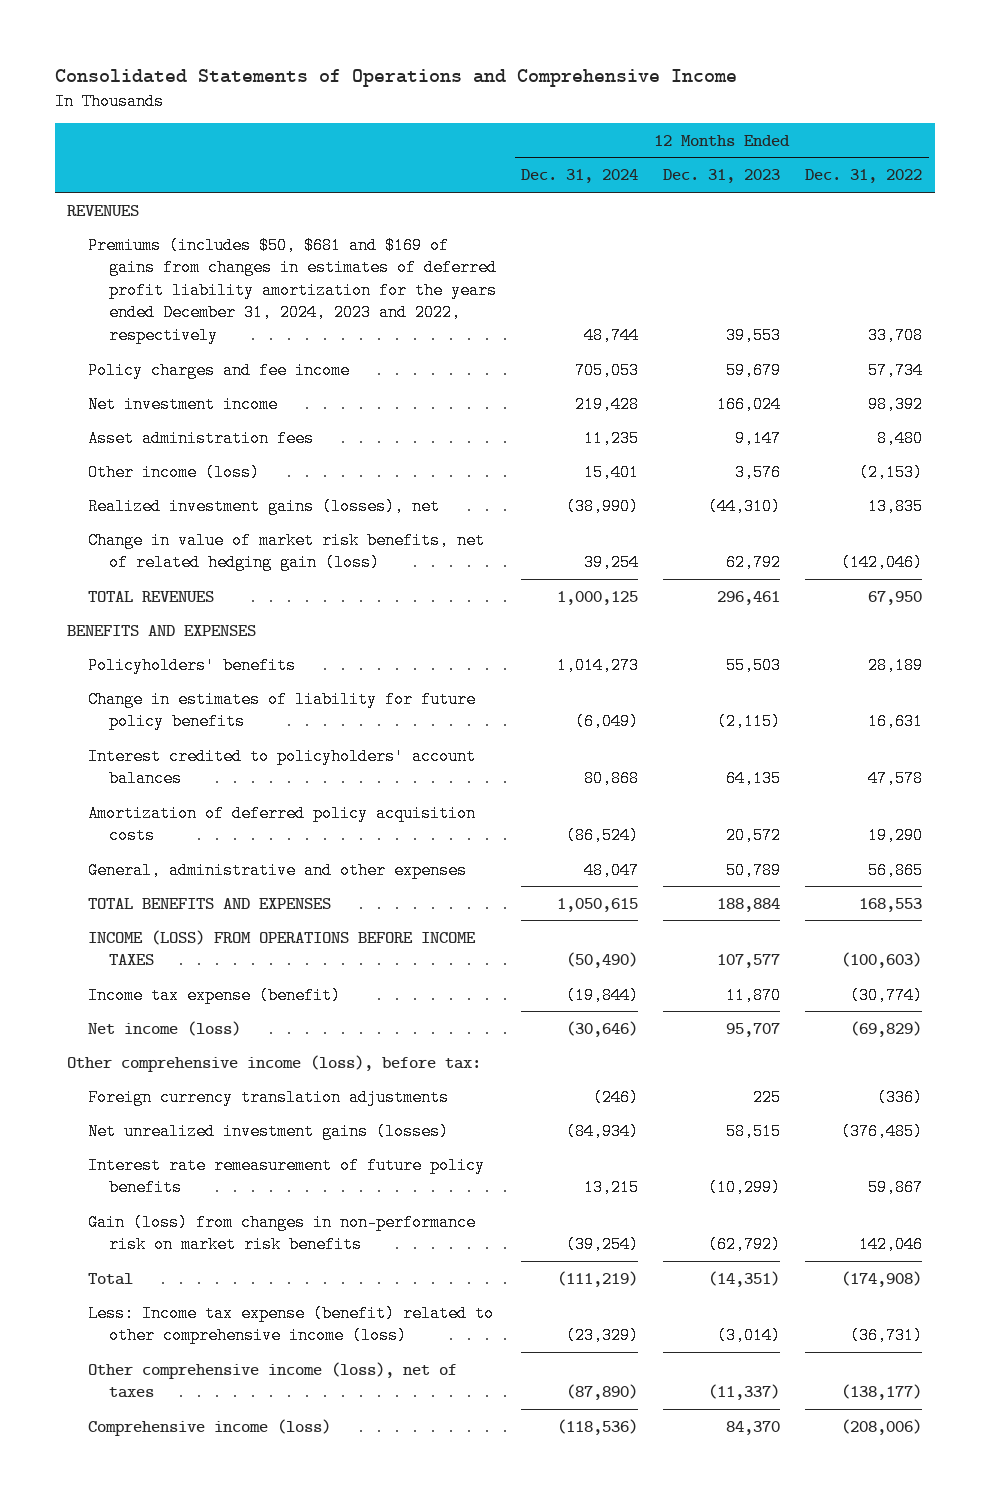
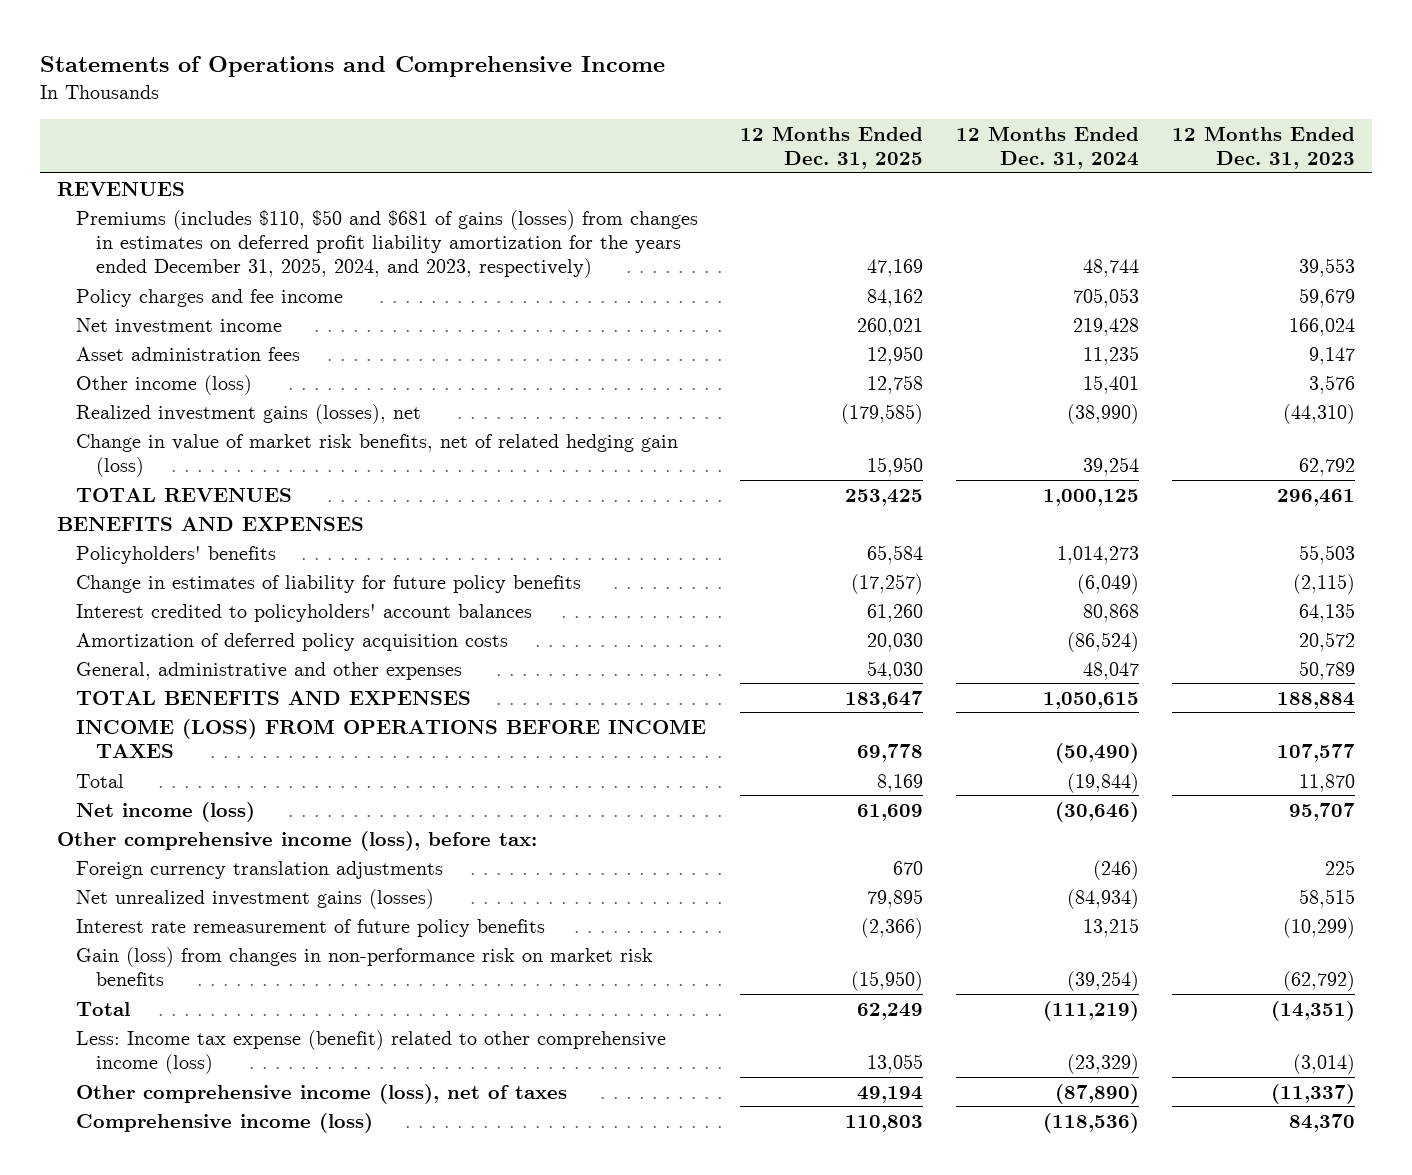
[54,69,737,88] Consolidated Statements of Operations and Comprehensive Income -> [40,55,666,77] Statements of Operations and Comprehensive Income
[805,169,923,184] Dec. 31, 2022 -> none
none -> [739,125,923,170] 12 Months Ended Dec. 31, 2025
[88,236,498,344] Premiums (includes $50, $681 and $169 of gains from changes in estimates of deferred profit liability amortization for the years ended December 31, 2024, 2023 and 2022, respectively -> [76,209,699,279] Premiums (includes $110, $50 and $681 of gains (losses) from changes in estimates on deferred profit liability amortization for the years ended December 31, 2025, 2024, and 2023, respectively)
[88,986,342,1004] Income tax expense (benefit) -> [76,773,125,788] Total

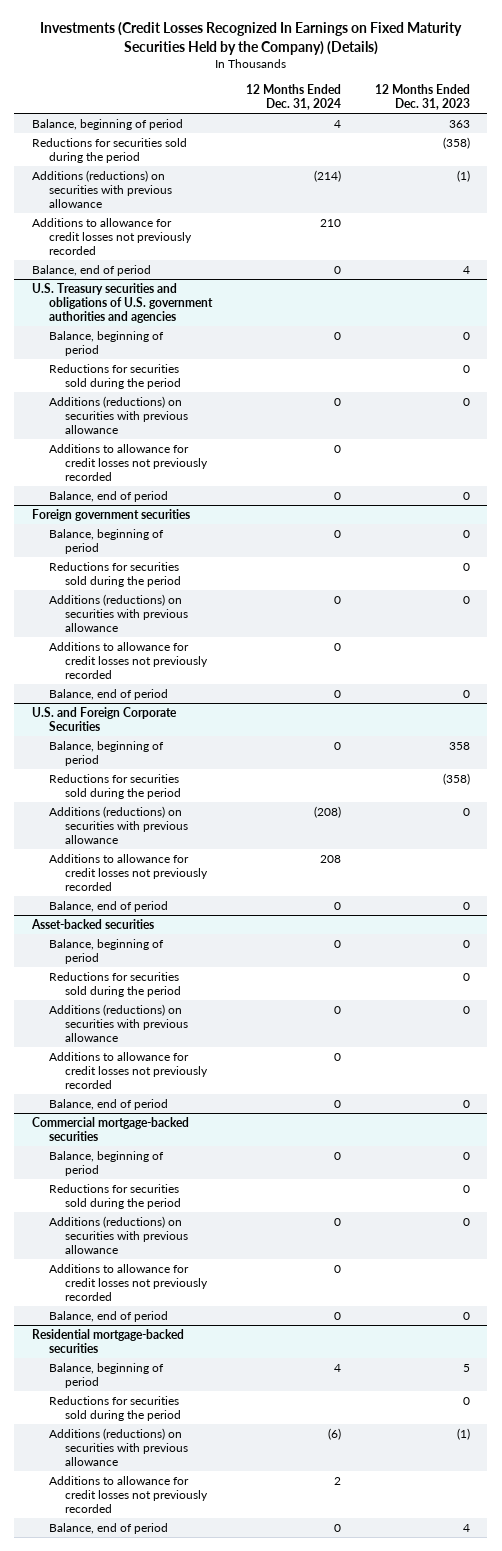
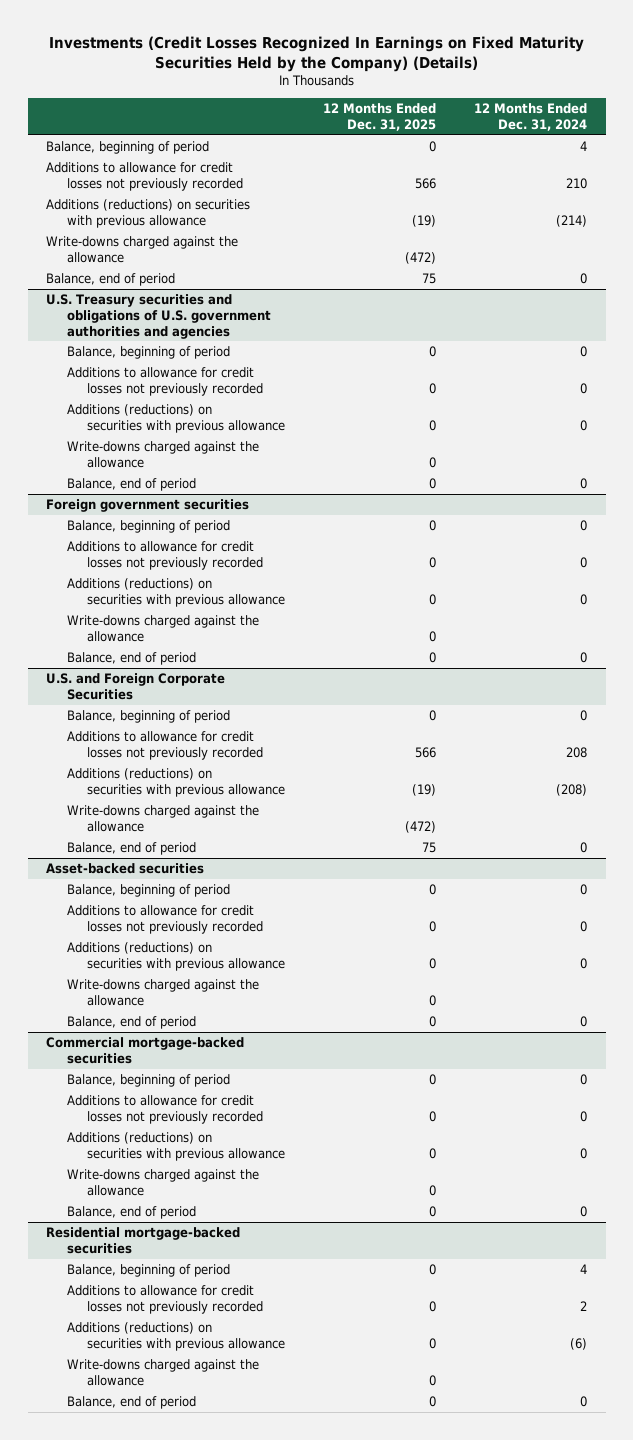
[375,84,471,111] 12 Months Ended Dec. 31, 2023 -> none
none -> [323,103,437,131] 12 Months Ended Dec. 31, 2025
[31,137,187,163] Reductions for securities sold during the period -> none
[31,169,172,208] Additions (reductions) on securities with previous allowance -> [46,199,251,228] Additions (reductions) on securities with previous allowance
none -> [46,236,239,263] Write-downs charged against the allowance
[48,363,182,389] Reductions for securities sold during the period -> none
[48,395,189,434] Additions (reductions) on securities with previous allowance -> [66,404,286,433] Additions (reductions) on securities with previous allowance
none -> [66,441,259,468] Write-downs charged against the allowance
[48,561,182,587] Reductions for securities sold during the period -> none
[48,593,189,632] Additions (reductions) on securities with previous allowance -> [66,578,286,607] Additions (reductions) on securities with previous allowance
none -> [66,615,259,642] Write-downs charged against the allowance
[48,773,182,799] Reductions for securities sold during the period -> none
[48,805,189,844] Additions (reductions) on securities with previous allowance -> [66,768,286,797] Additions (reductions) on securities with previous allowance
none -> [66,805,259,832] Write-downs charged against the allowance
[48,971,182,997] Reductions for securities sold during the period -> none
[48,1003,189,1042] Additions (reductions) on securities with previous allowance -> [66,942,286,971] Additions (reductions) on securities with previous allowance
none -> [66,979,259,1006] Write-downs charged against the allowance
[48,1183,182,1209] Reductions for securities sold during the period -> none
[48,1215,189,1254] Additions (reductions) on securities with previous allowance -> [66,1132,286,1161] Additions (reductions) on securities with previous allowance
none -> [66,1169,259,1196] Write-downs charged against the allowance
[48,1395,182,1421] Reductions for securities sold during the period -> none
[48,1427,189,1466] Additions (reductions) on securities with previous allowance -> [66,1322,286,1351] Additions (reductions) on securities with previous allowance
none -> [66,1359,259,1386] Write-downs charged against the allowance

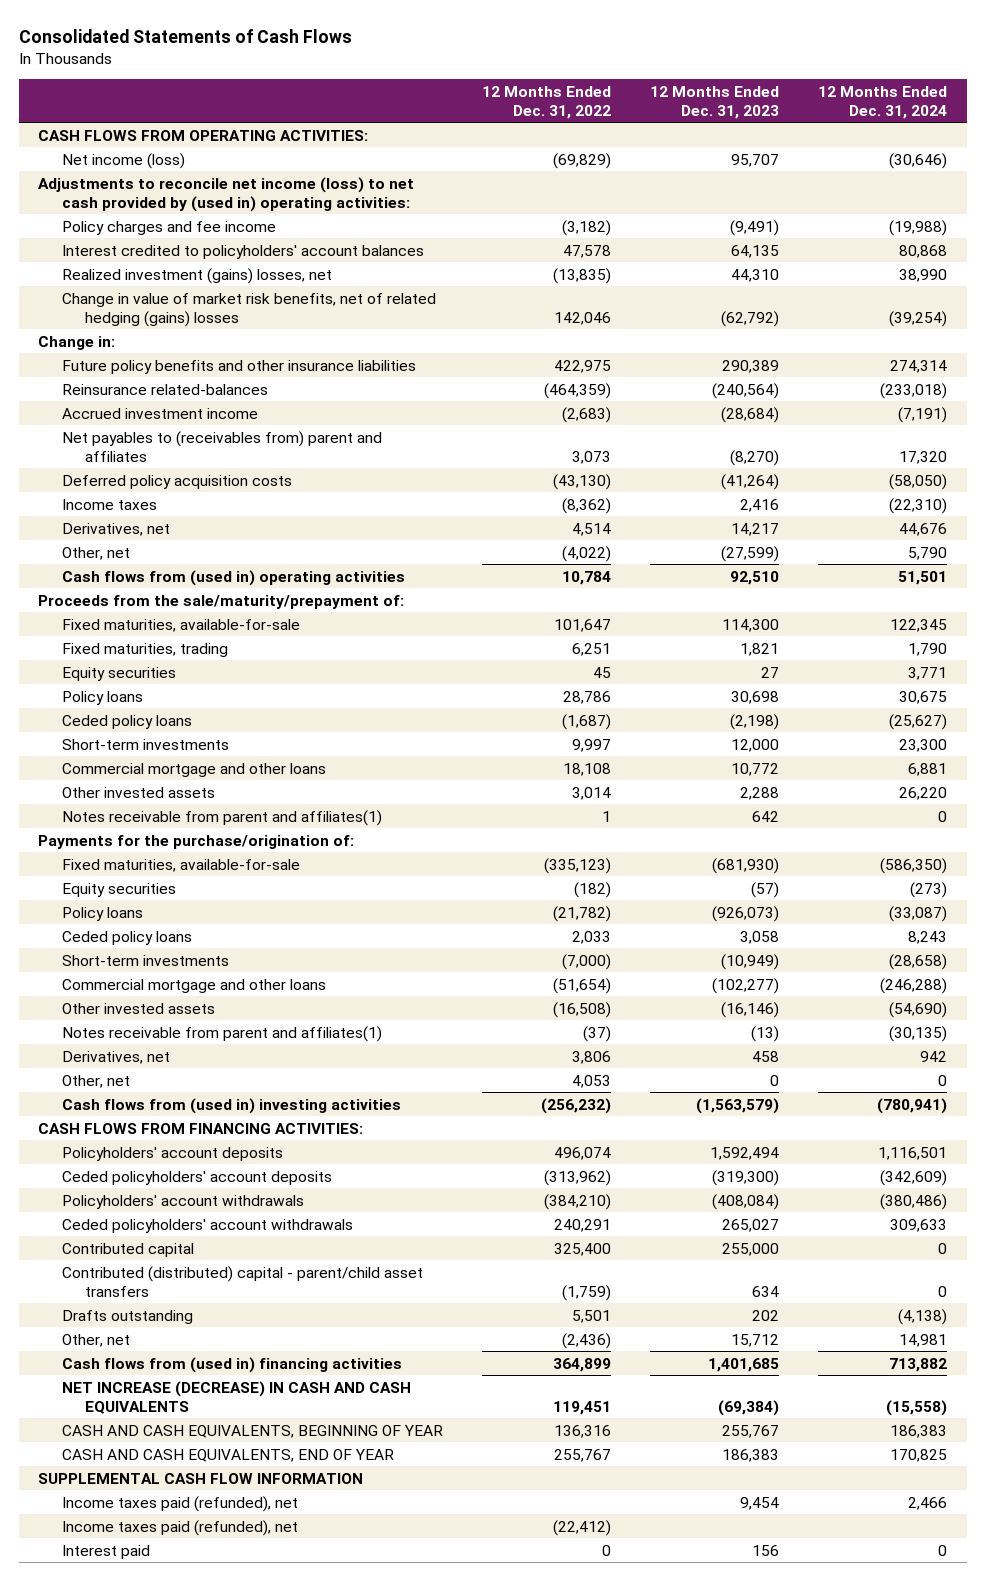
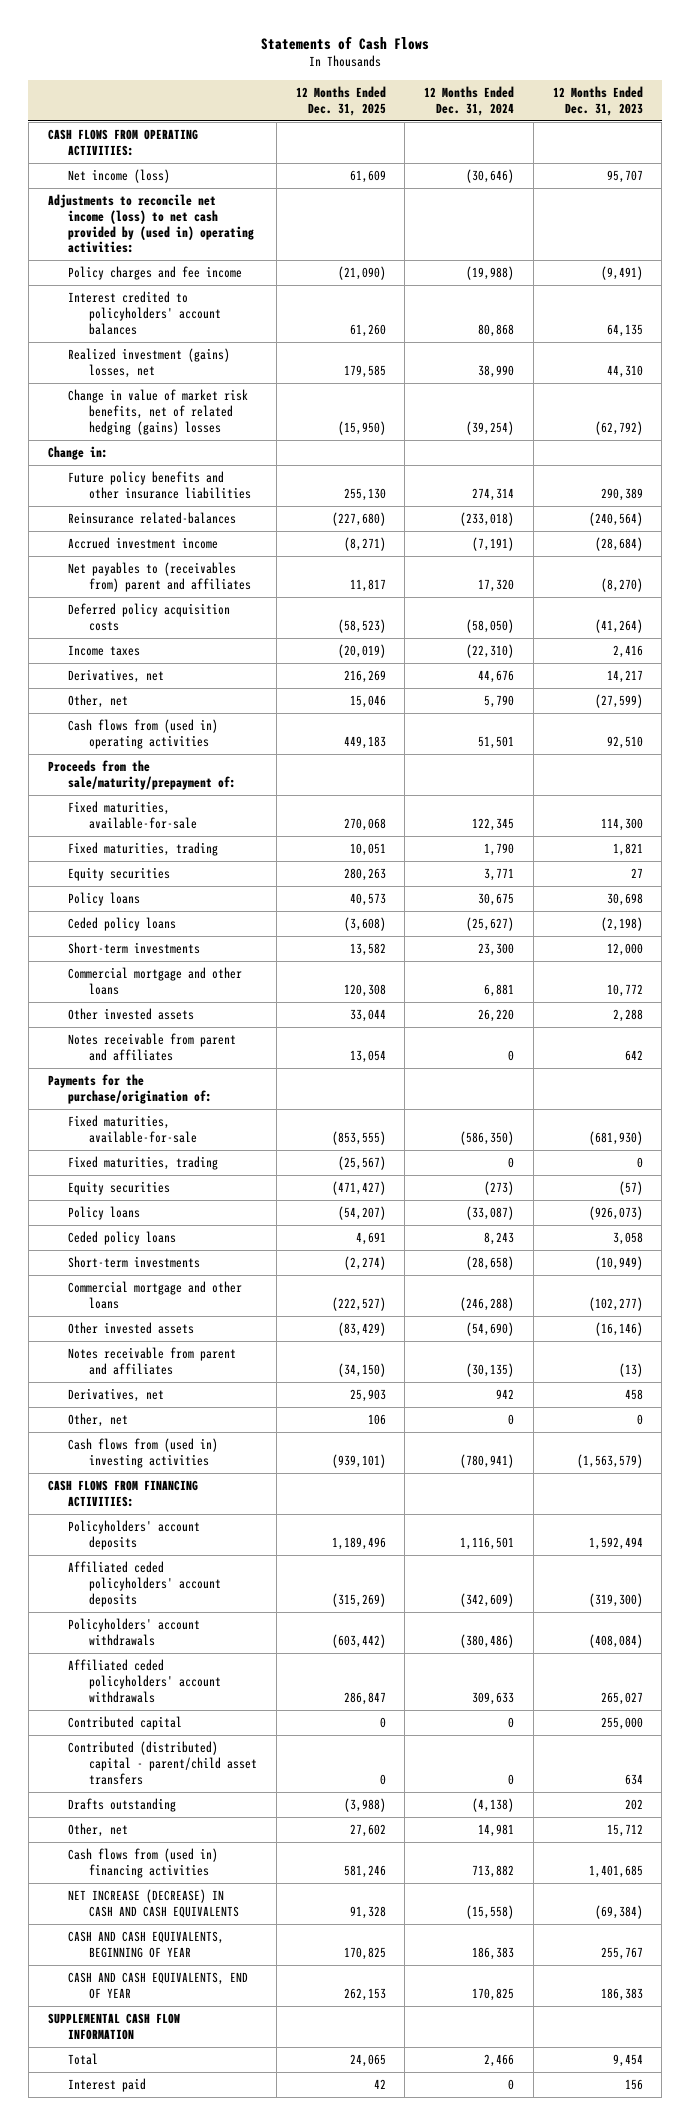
[18,28,352,43] Consolidated Statements of Cash Flows -> [261,35,430,50] Statements of Cash Flows
[481,85,611,119] 12 Months Ended Dec. 31, 2022 -> none
none -> [295,85,386,116] 12 Months Ended Dec. 31, 2025
[61,809,382,826] Notes receivable from parent and affiliates(1) -> [68,1033,237,1061] Notes receivable from parent and affiliates
none -> [68,1156,219,1171] Fixed maturities, trading
[61,1025,382,1042] Notes receivable from parent and affiliates(1) -> [68,1347,237,1375] Notes receivable from parent and affiliates
[61,1170,332,1185] Ceded policyholders' account deposits -> [68,1561,222,1607] Affiliated ceded policyholders' account deposits
[61,1218,353,1233] Ceded policyholders' account withdrawals -> [68,1659,222,1703] Affiliated ceded policyholders' account withdrawals
[61,1519,298,1536] Income taxes paid (refunded), net -> none
[61,1495,298,1512] Income taxes paid (refunded), net -> [68,2053,99,2066] Total

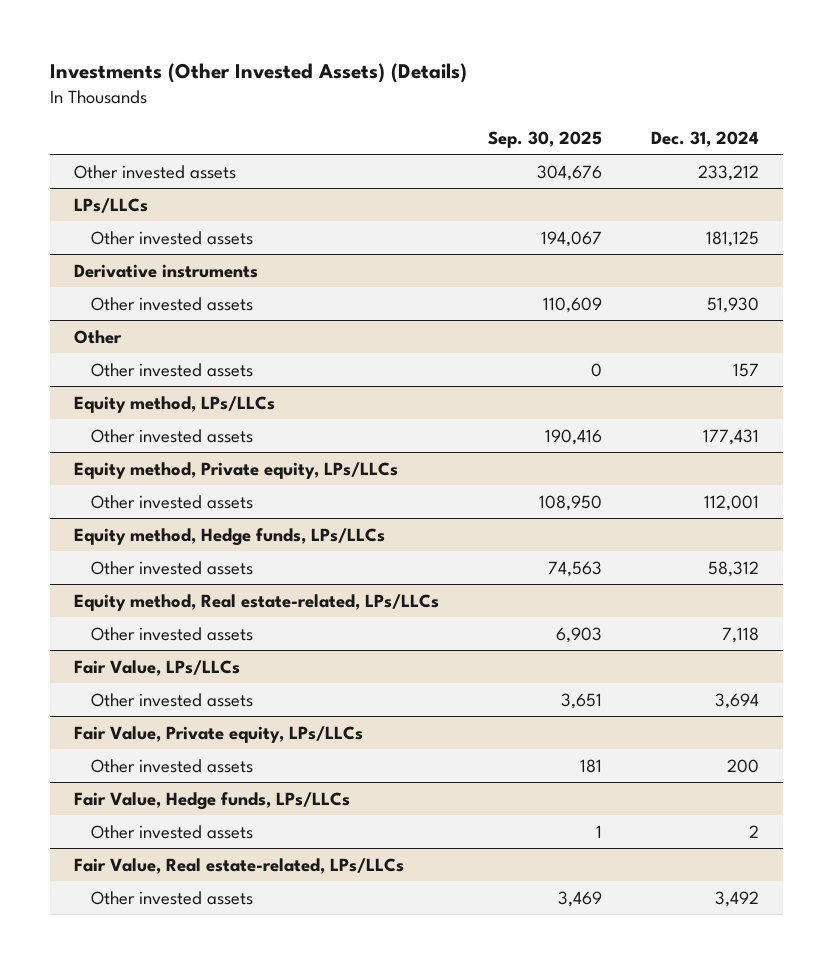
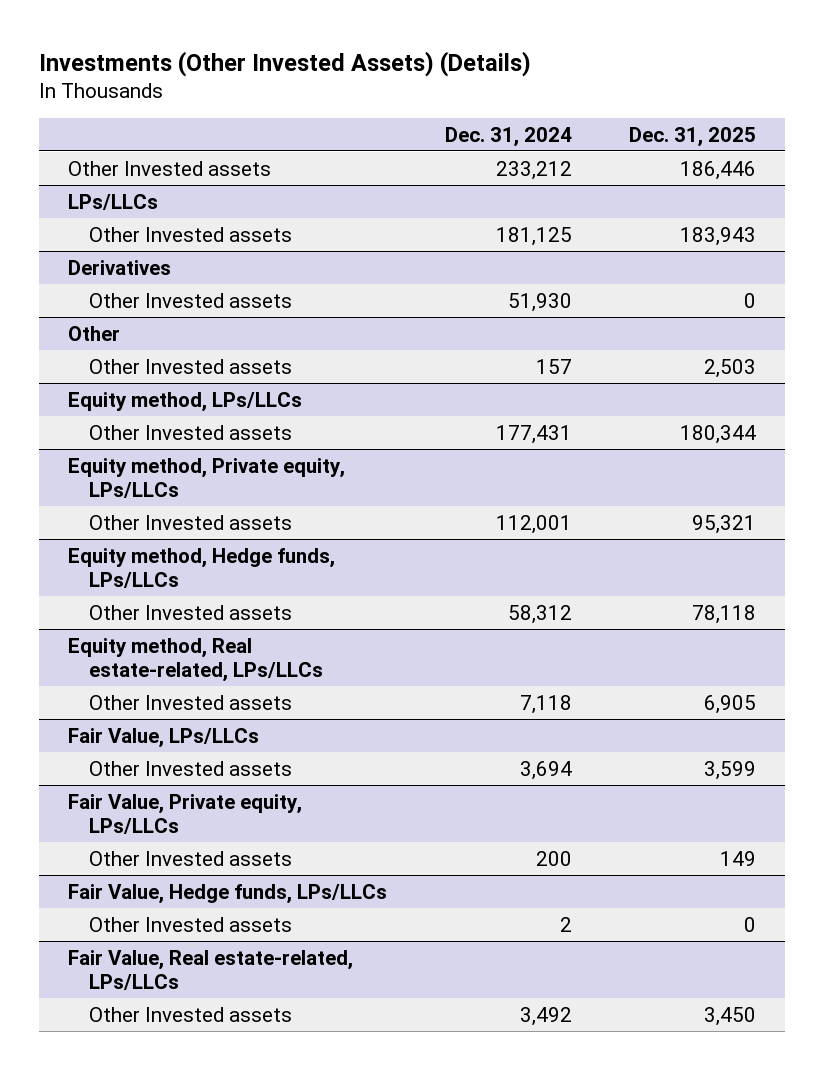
[488,130,603,148] Sep. 30, 2025 -> none
none -> [629,126,757,147] Dec. 31, 2025
[74,164,237,179] Other invested assets -> [68,160,272,176] Other Invested assets
[91,230,254,245] Other invested assets -> [89,226,293,242] Other Invested assets
[74,263,259,278] Derivative instruments -> [68,259,172,275] Derivatives
[91,296,254,311] Other invested assets -> [89,292,293,308] Other Invested assets
[91,362,254,377] Other invested assets -> [89,358,293,374] Other Invested assets
[91,428,254,443] Other invested assets -> [89,424,293,440] Other Invested assets
[91,494,254,509] Other invested assets -> [89,514,293,530] Other Invested assets
[91,560,254,575] Other invested assets -> [89,604,293,620] Other Invested assets
[91,626,254,641] Other invested assets -> [89,694,293,710] Other Invested assets
[91,692,254,707] Other invested assets -> [89,760,293,776] Other Invested assets
[91,758,254,773] Other invested assets -> [89,850,293,866] Other Invested assets
[91,824,254,839] Other invested assets -> [89,916,293,932] Other Invested assets
[91,890,254,905] Other invested assets -> [89,1006,293,1022] Other Invested assets

